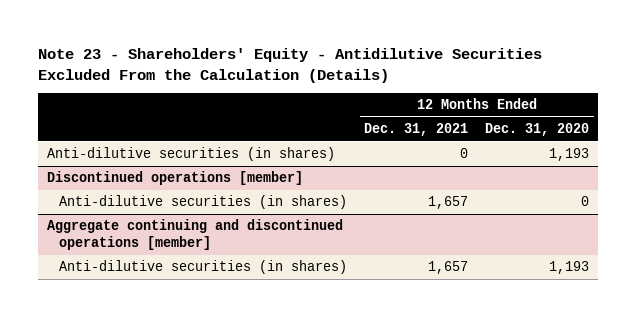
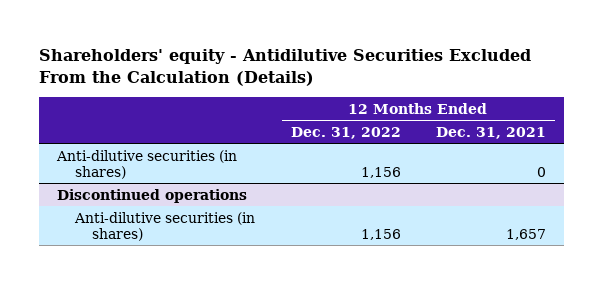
[38,47,543,83] Note 23 - Shareholders' Equity - Antidilutive Securities Excluded From the Calculation (Details) -> [39,49,532,87] Shareholders' equity - Antidilutive Securities Excluded From the Calculation (Details)
[485,123,590,137] Dec. 31, 2020 -> none
none -> [290,126,401,139] Dec. 31, 2022
[58,195,347,210] Anti-dilutive securities (in shares) -> none
[46,219,343,251] Aggregate continuing and discontinued operations [member] -> none
[46,171,303,186] Discontinued operations [member] -> [57,188,248,203] Discontinued operations

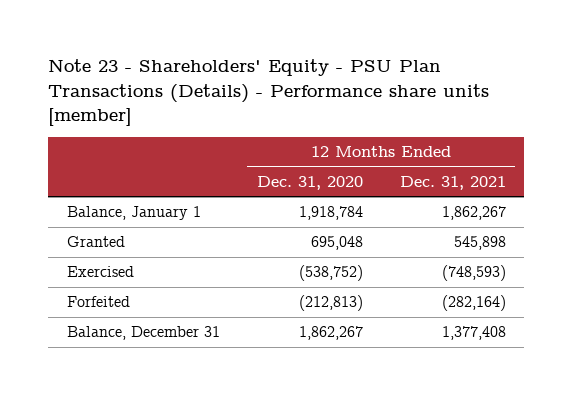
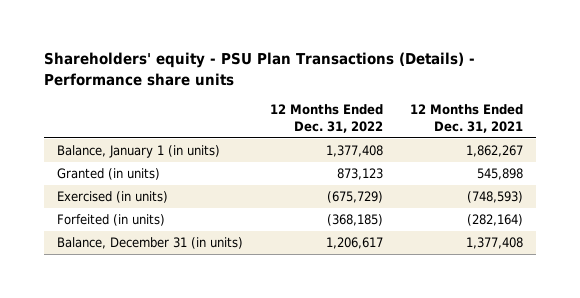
[47,59,489,127] Note 23 - Shareholders' Equity - PSU Plan Transactions (Details) - Performance share units [member] -> [43,52,475,86] Shareholders' equity - PSU Plan Transactions (Details) - Performance share units
[256,175,363,190] Dec. 31, 2020 -> none
none -> [269,104,383,134] 12 Months Ended Dec. 31, 2022
[66,206,201,221] Balance, January 1 -> [56,145,220,159] Balance, January 1 (in units)
[66,236,125,248] Granted -> [56,168,160,181] Granted (in units)
[66,266,134,278] Exercised -> [56,191,168,204] Exercised (in units)
[66,296,130,308] Forfeited -> [56,214,165,227] Forfeited (in units)
[66,326,220,341] Balance, December 31 -> [56,237,243,250] Balance, December 31 (in units)

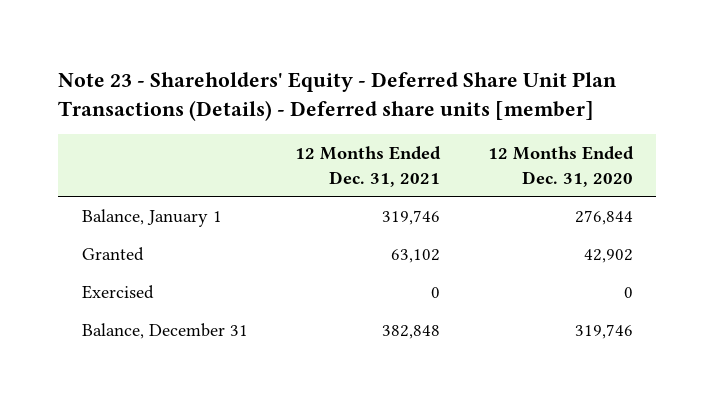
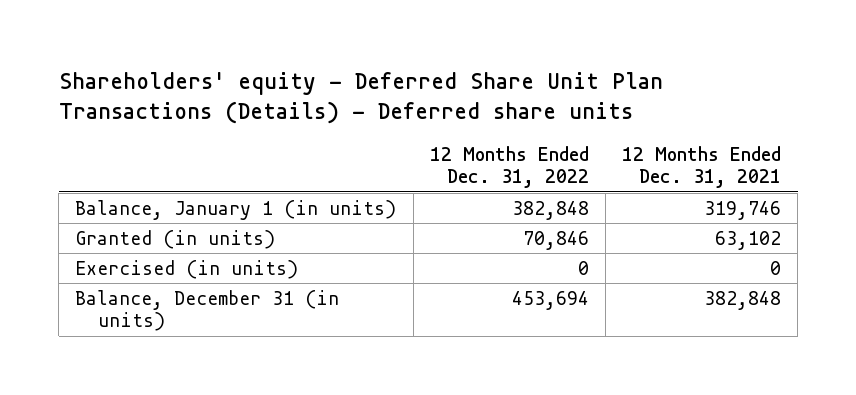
[57,71,617,121] Note 23 - Shareholders' Equity - Deferred Share Unit Plan Transactions (Details) - Deferred share units [member] -> [58,72,663,125] Shareholders' equity - Deferred Share Unit Plan Transactions (Details) - Deferred share units
[487,146,634,187] 12 Months Ended Dec. 31, 2020 -> none
none -> [429,145,589,189] 12 Months Ended Dec. 31, 2022
[81,208,222,227] Balance, January 1 -> [75,199,397,220] Balance, January 1 (in units)
[81,246,144,261] Granted -> [75,229,276,249] Granted (in units)
[81,284,154,299] Exercised -> [75,259,299,279] Exercised (in units)
[81,322,248,339] Balance, December 31 -> [75,289,340,332] Balance, December 31 (in units)

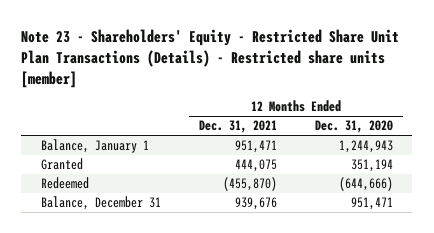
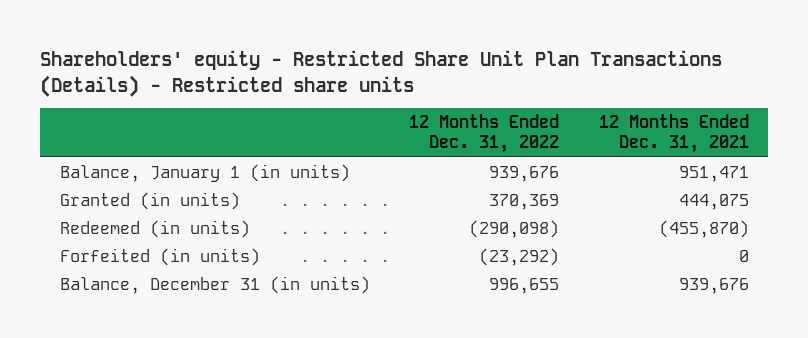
[21,29,400,88] Note 23 - Shareholders' Equity - Restricted Share Unit Plan Transactions (Details) - Restricted share units [member] -> [40,49,723,97] Shareholders' equity - Restricted Share Unit Plan Transactions (Details) - Restricted share units
[315,120,394,134] Dec. 31, 2020 -> none
none -> [409,113,560,154] 12 Months Ended Dec. 31, 2022
[40,139,149,154] Balance, January 1 -> [59,163,350,182] Balance, January 1 (in units)
[40,158,83,171] Granted -> [59,191,240,210] Granted (in units)
[40,177,89,190] Redeemed -> [59,219,250,238] Redeemed (in units)
none -> [59,247,260,266] Forfeited (in units)
[40,196,161,211] Balance, December 31 -> [59,275,370,294] Balance, December 31 (in units)

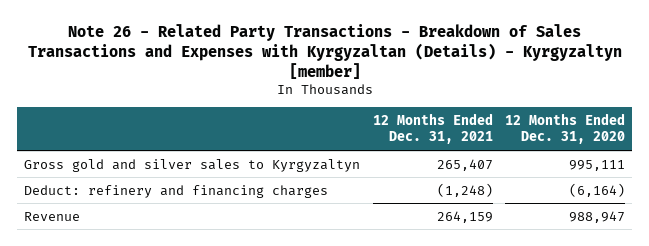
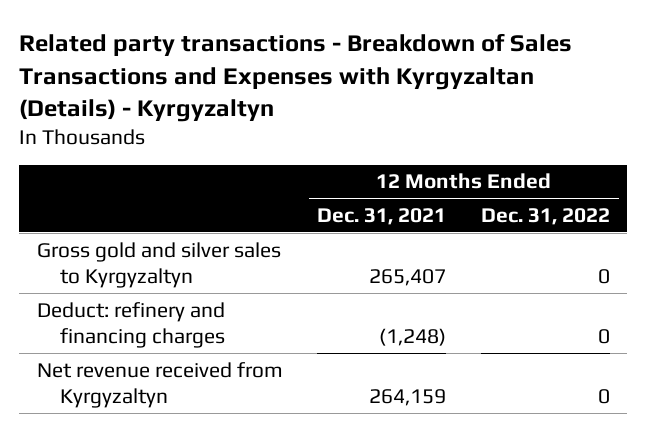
[27,24,622,80] Note 26 - Related Party Transactions - Breakdown of Sales Transactions and Expenses with Kyrgyzaltan (Details) - Kyrgyzaltyn [member] -> [19,33,573,122] Related party transactions - Breakdown of Sales Transactions and Expenses with Kyrgyzaltan (Details) - Kyrgyzaltyn
[505,112,626,145] 12 Months Ended Dec. 31, 2020 -> none
none -> [480,207,610,225] Dec. 31, 2022
[23,211,80,221] Revenue -> [36,361,283,408] Net revenue received from Kyrgyzaltyn

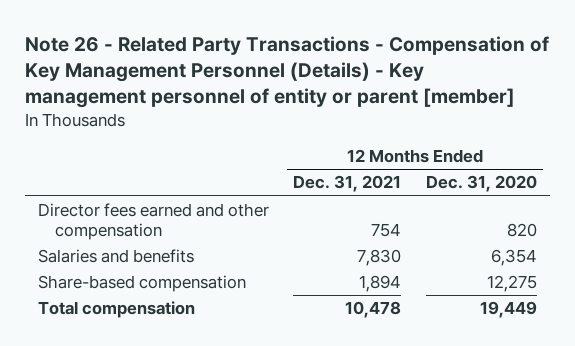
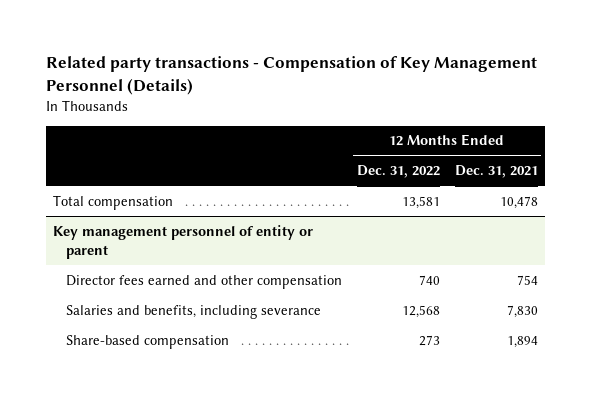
[25,36,550,109] Note 26 - Related Party Transactions - Compensation of Key Management Personnel (Details) - Key management personnel of entity or parent [member] -> [45,56,537,96] Related party transactions - Compensation of Key Management Personnel (Details)
[426,175,538,193] Dec. 31, 2020 -> none
none -> [356,165,440,179] Dec. 31, 2022
[37,301,195,319] Total compensation -> [53,194,174,210] Total compensation
none -> [53,224,314,259] Key management personnel of entity or parent
[37,249,194,264] Salaries and benefits -> [65,304,321,319] Salaries and benefits, including severance

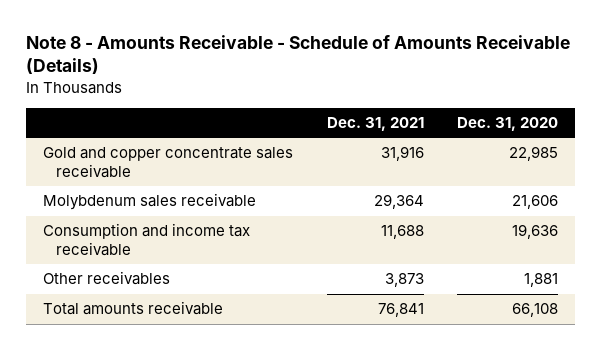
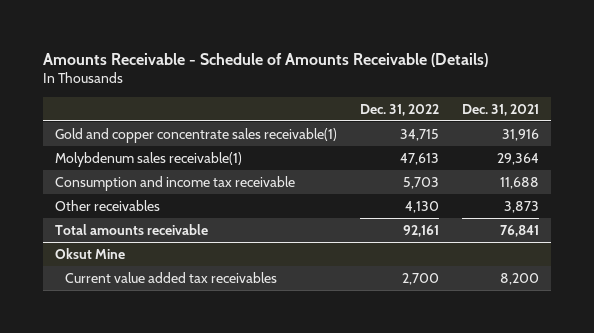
[25,35,570,75] Note 8 - Amounts Receivable - Schedule of Amounts Receivable (Details) -> [43,52,489,67] Amounts Receivable - Schedule of Amounts Receivable (Details)
[457,117,559,132] Dec. 31, 2020 -> none
none -> [360,103,440,116] Dec. 31, 2022
[42,147,293,178] Gold and copper concentrate sales receivable -> [54,127,337,143] Gold and copper concentrate sales receivable(1)
[42,193,256,211] Molybdenum sales receivable -> [54,151,242,167] Molybdenum sales receivable(1)
none -> [54,247,125,259] Oksut Mine
none -> [64,271,277,283] Current value added tax receivables

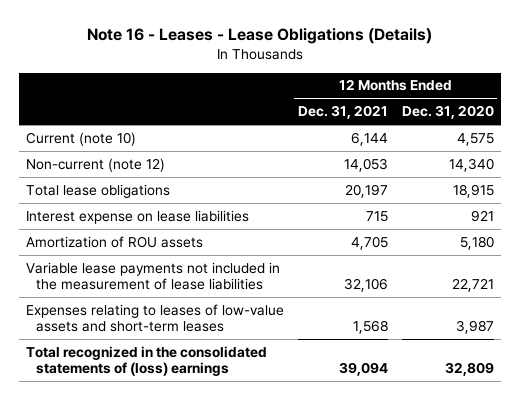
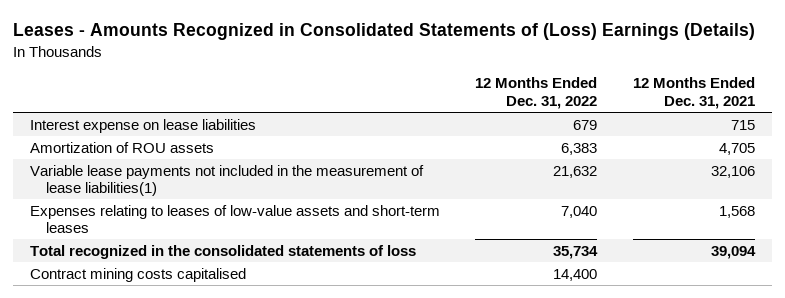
[86,28,432,45] Note 16 - Leases - Lease Obligations (Details) -> [12,23,755,41] Leases - Amounts Recognized in Consolidated Statements of (Loss) Earnings (Details)
[401,105,494,120] Dec. 31, 2020 -> none
none -> [475,77,598,110] 12 Months Ended Dec. 31, 2022
[25,131,136,146] Current (note 10) -> none
[25,157,165,172] Non-current (note 12) -> none
[25,183,170,198] Total lease obligations -> none
[25,261,280,290] Variable lease payments not included in the measurement of lease liabilities -> [30,164,425,197] Variable lease payments not included in the measurement of lease liabilities(1)
[25,345,267,376] Total recognized in the consolidated statements of (loss) earnings -> [30,244,417,259] Total recognized in the consolidated statements of loss
none -> [30,267,247,282] Contract mining costs capitalised

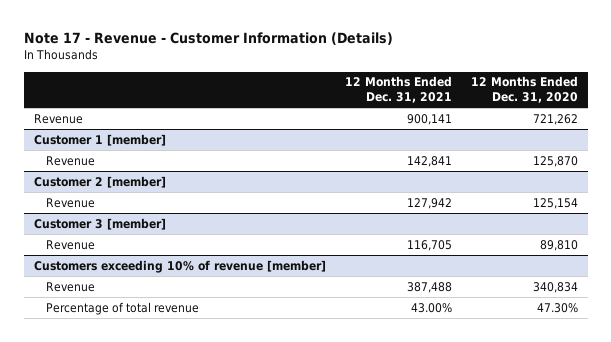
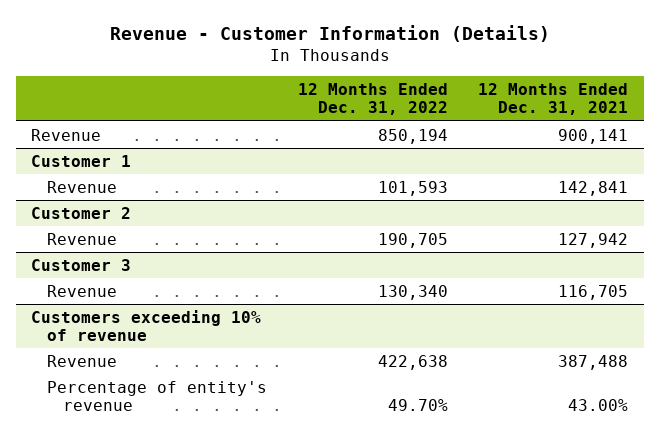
[23,31,393,45] Note 17 - Revenue - Customer Information (Details) -> [109,25,550,43] Revenue - Customer Information (Details)
[470,76,578,104] 12 Months Ended Dec. 31, 2020 -> none
none -> [297,83,448,116] 12 Months Ended Dec. 31, 2022
[33,133,166,146] Customer 1 [member] -> [31,154,132,167] Customer 1
[33,175,166,188] Customer 2 [member] -> [31,206,132,219] Customer 2
[33,217,166,230] Customer 3 [member] -> [31,258,132,271] Customer 3
[33,259,326,273] Customers exceeding 10% of revenue [member] -> [31,309,262,341] Customers exceeding 10% of revenue
[46,301,200,315] Percentage of total revenue -> [47,380,268,411] Percentage of entity's revenue

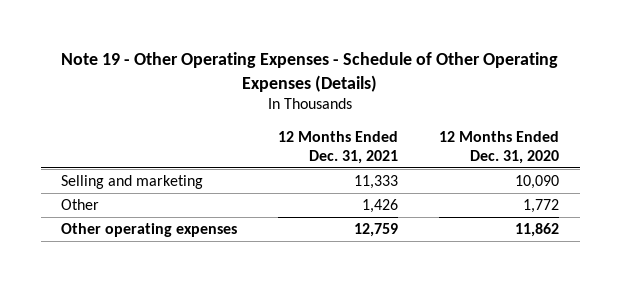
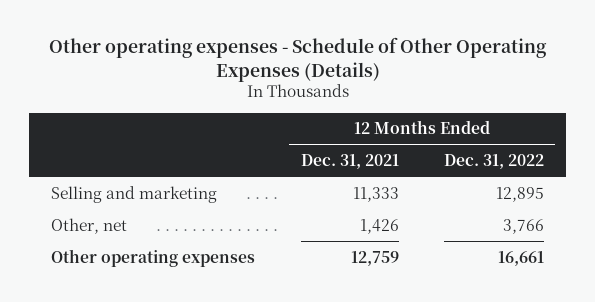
[61,51,559,92] Note 19 - Other Operating Expenses - Schedule of Other Operating Expenses (Details) -> [48,36,547,82] Other operating expenses - Schedule of Other Operating Expenses (Details)
[439,130,560,165] 12 Months Ended Dec. 31, 2020 -> none
none -> [443,154,544,170] Dec. 31, 2022
[61,198,100,210] Other -> [51,217,128,234] Other, net

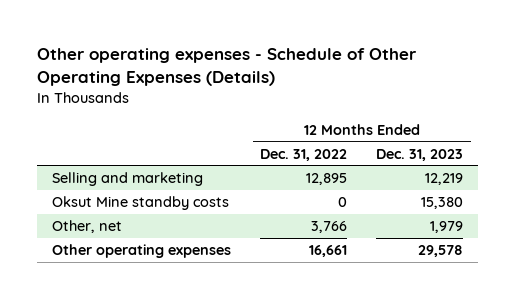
[300,154,399,170] Dec. 31, 2021 -> none
none -> [376,148,464,161] Dec. 31, 2023
none -> [51,196,229,211] Oksut Mine standby costs

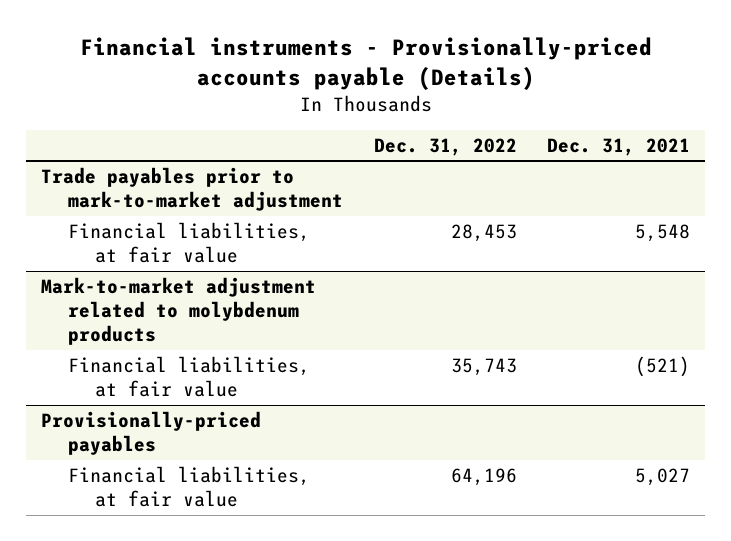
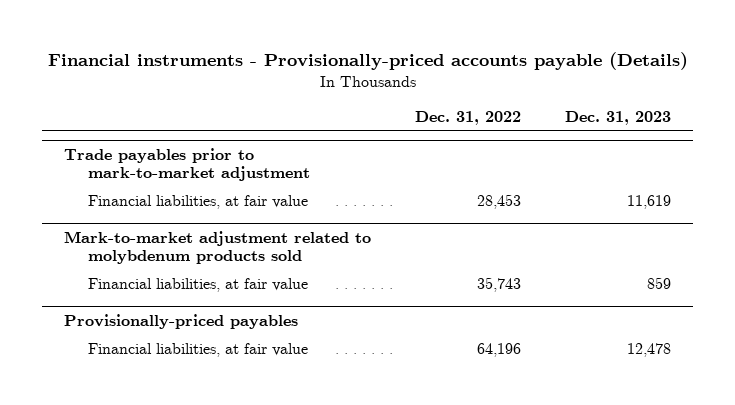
[546,137,690,156] Dec. 31, 2021 -> none
none -> [565,110,672,125] Dec. 31, 2023
[41,277,317,346] Mark-to-market adjustment related to molybdenum products -> [64,231,372,265] Mark-to-market adjustment related to molybdenum products sold

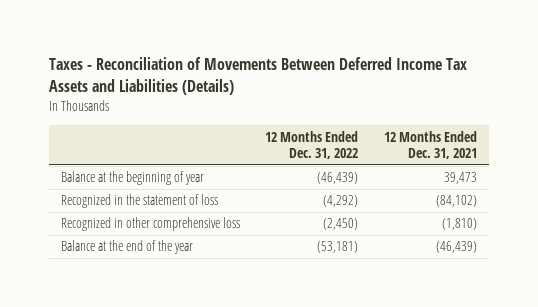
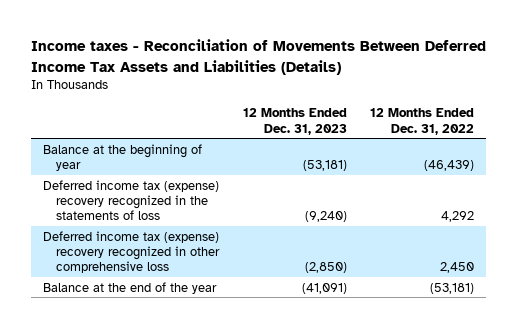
[48,57,467,96] Taxes - Reconciliation of Movements Between Deferred Income Tax Assets and Liabilities (Details) -> [30,39,486,75] Income taxes - Reconciliation of Movements Between Deferred Income Tax Assets and Liabilities (Details)
[383,130,477,160] 12 Months Ended Dec. 31, 2021 -> none
none -> [242,108,347,135] 12 Months Ended Dec. 31, 2023
[61,194,219,209] Recognized in the statement of loss -> [42,179,219,221] Deferred income tax (expense) recovery recognized in the statements of loss
[323,195,359,208] (4,292) -> [441,211,475,223] 4,292
[61,217,241,232] Recognized in other comprehensive loss -> [42,230,221,274] Deferred income tax (expense) recovery recognized in other comprehensive loss
[323,218,359,231] (2,450) -> [440,262,475,274] 2,450

